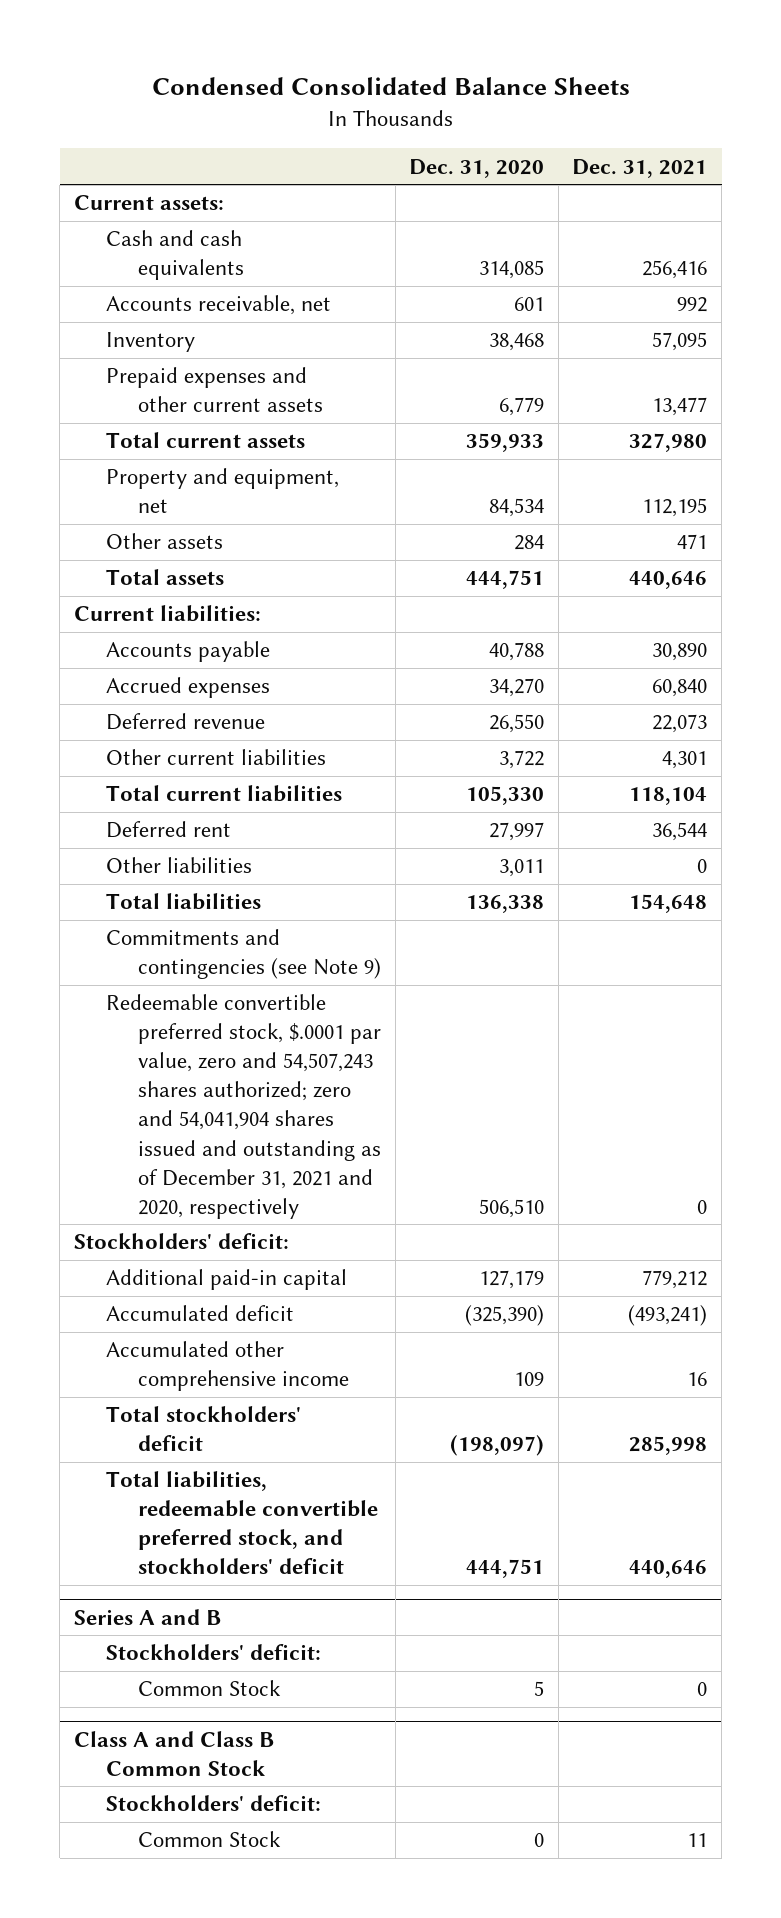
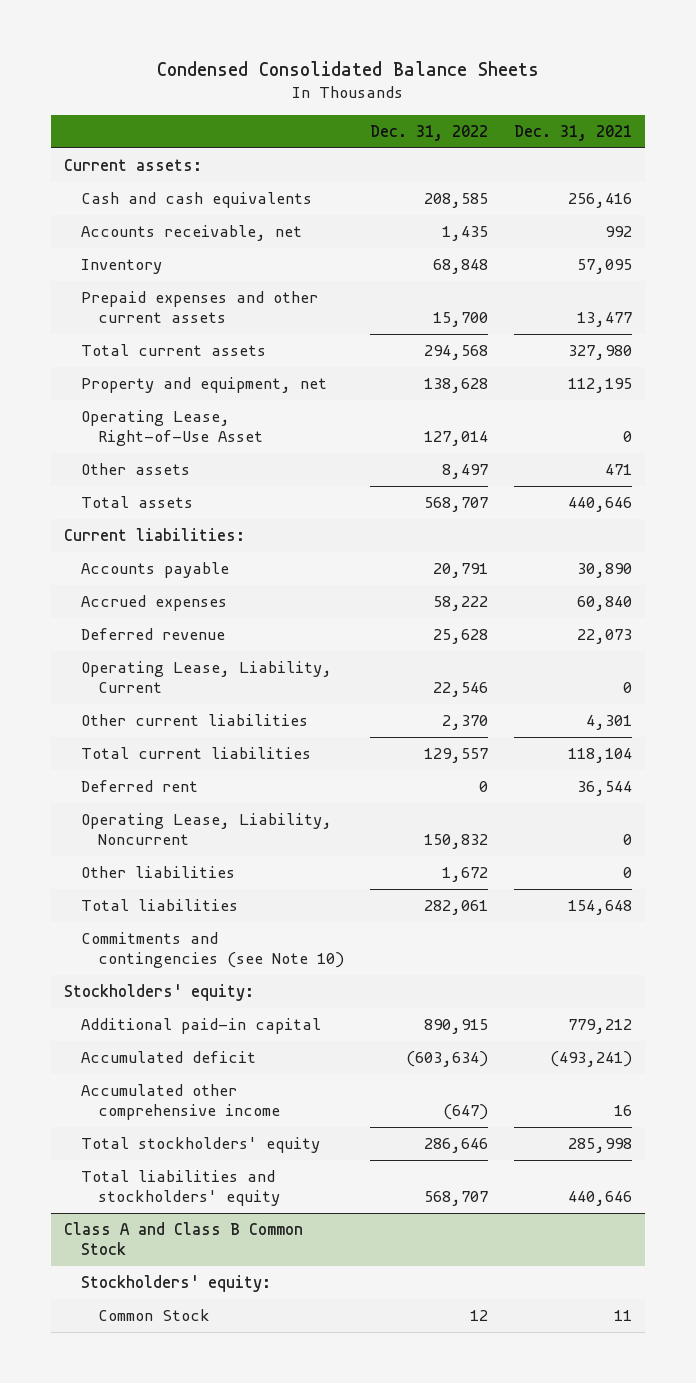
[409,158,545,178] Dec. 31, 2020 -> none
none -> [370,124,489,141] Dec. 31, 2022
none -> [81,410,264,447] Operating Lease, Right-of-Use Asset
none -> [81,661,333,694] Operating Lease, Liability, Current
none -> [81,813,333,846] Operating Lease, Liability, Noncurrent
[106,994,382,1219] Redeemable convertible preferred stock, $.0001 par value, zero and 54,507,243 shares authorized; zero and 54,041,904 shares issued and outstanding as of December 31, 2021 and 2020, respectively -> none
[106,929,382,980] Commitments and contingencies (see Note 9) -> [81,932,345,969] Commitments and contingencies (see Note 10)
[73,1233,289,1250] Stockholders' deficit: -> [63,984,254,1002] Stockholders' equity:
[73,1608,221,1625] Series A and B -> none
[106,1644,322,1661] Stockholders' deficit: -> none
[138,1680,282,1697] Common Stock -> none
[106,1406,302,1452] Total stockholders' deficit -> [81,1137,321,1154] Total stockholders' equity
[106,1471,379,1575] Total liabilities, redeemable convertible preferred stock, and stockholders' deficit -> [81,1170,281,1207] Total liabilities and stockholders' equity
[106,1795,322,1812] Stockholders' deficit: -> [81,1275,272,1293] Stockholders' equity:

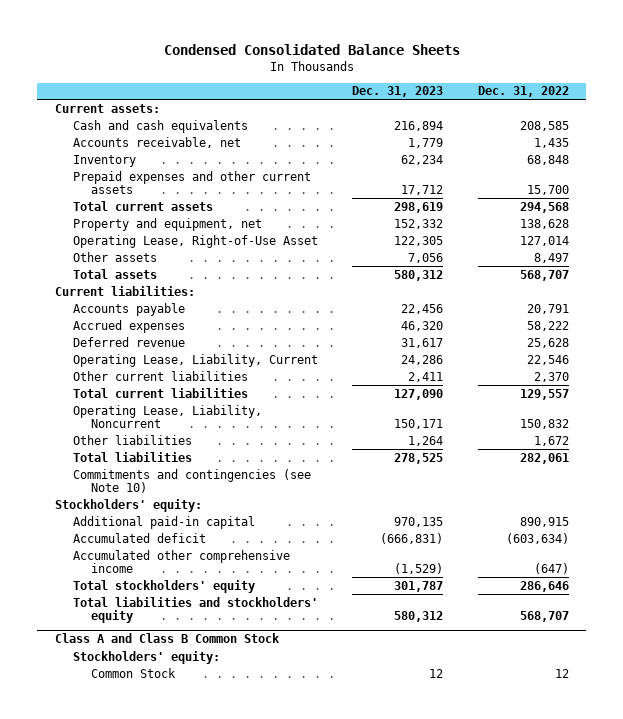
[514,124,633,141] Dec. 31, 2021 -> none
none -> [352,86,444,98] Dec. 31, 2023
[81,780,199,793] Deferred rent -> none

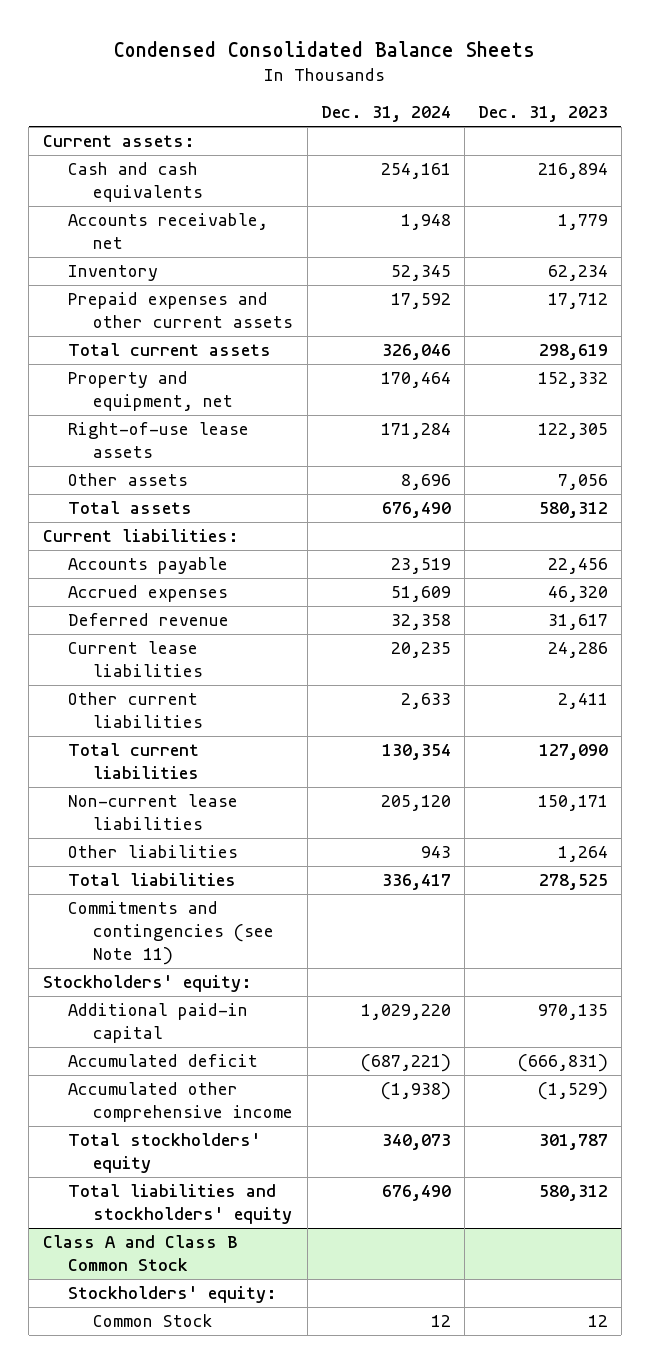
[477,86,569,98] Dec. 31, 2022 -> none
none -> [320,106,451,123] Dec. 31, 2024
[72,234,318,248] Operating Lease, Right-of-Use Asset -> [67,422,249,459] Right-of-use lease assets
[72,353,318,367] Operating Lease, Liability, Current -> [67,641,204,678] Current lease liabilities
[72,404,262,429] Operating Lease, Liability, Noncurrent -> [67,794,238,831] Non-current lease liabilities
[72,468,311,494] Commitments and contingencies (see Note 10) -> [67,901,275,966] Commitments and contingencies (see Note 11)

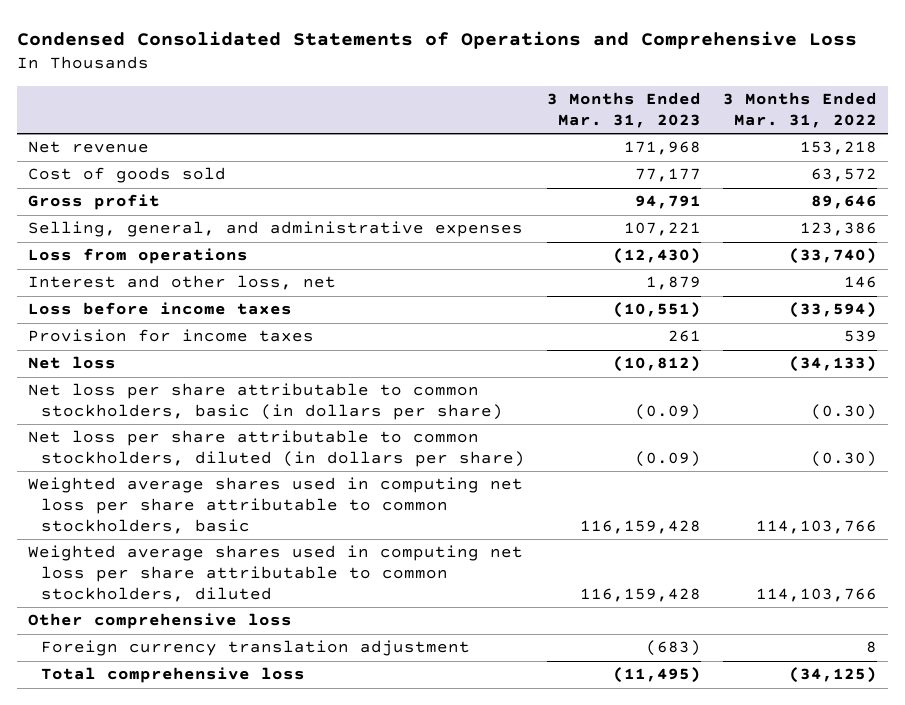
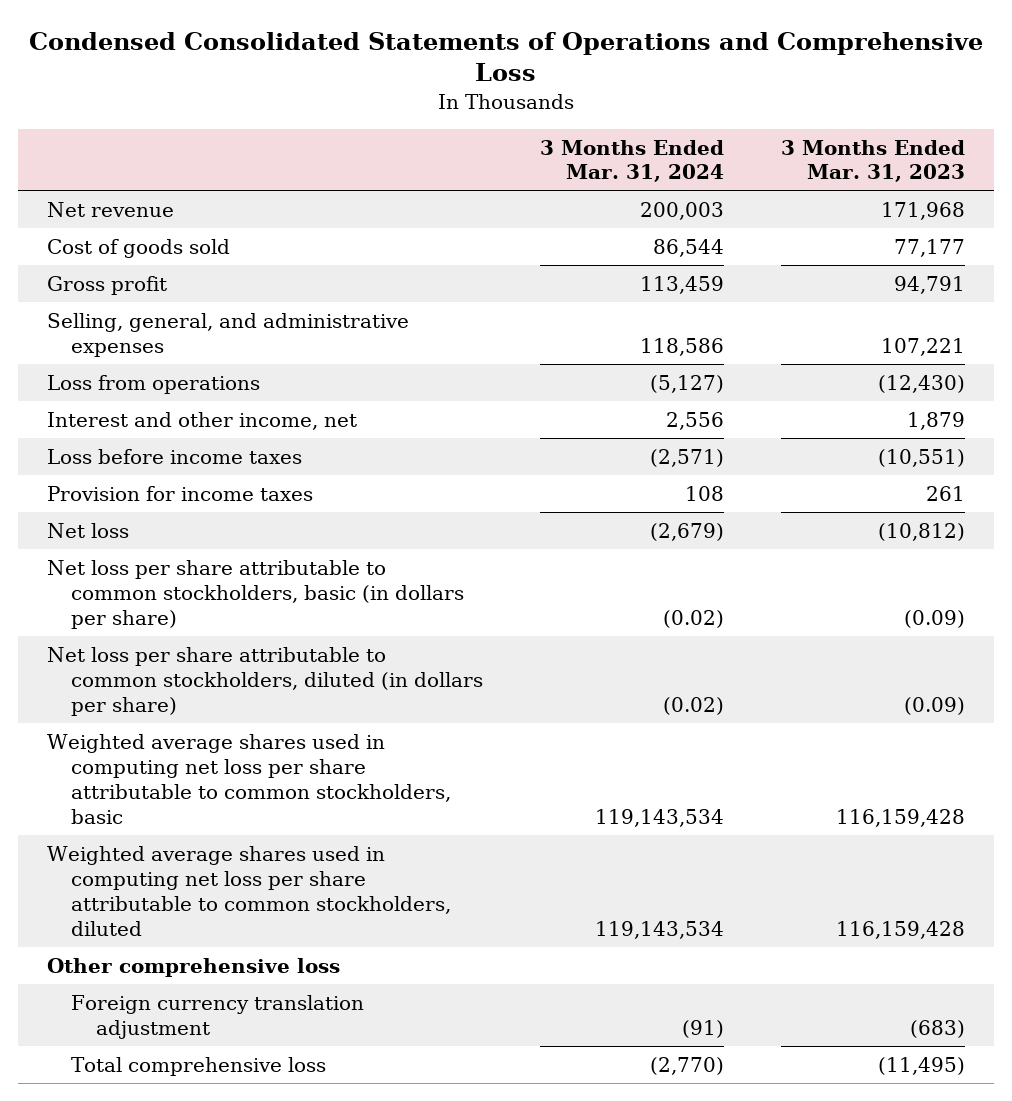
[723,92,878,129] 3 Months Ended Mar. 31, 2022 -> none
none -> [540,139,725,183] 3 Months Ended Mar. 31, 2024
[28,275,337,291] Interest and other loss, net -> [46,411,357,430] Interest and other income, net

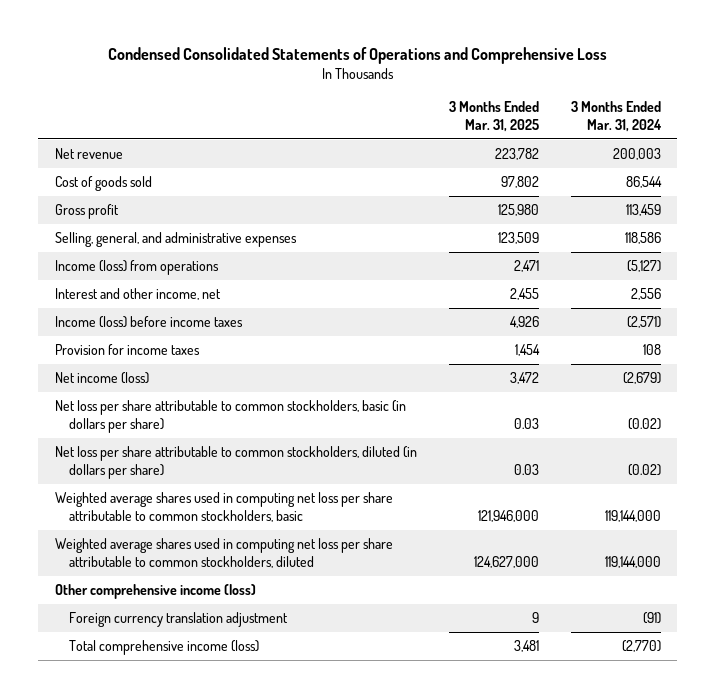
[781,139,966,183] 3 Months Ended Mar. 31, 2023 -> none
none -> [448,101,539,132] 3 Months Ended Mar. 31, 2025
[46,374,260,394] Loss from operations -> [54,260,219,276] Income (loss) from operations
[46,448,302,464] Loss before income taxes -> [54,316,243,329] Income (loss) before income taxes
[46,522,129,538] Net loss -> [54,372,149,385] Net income (loss)
[595,808,725,827] 119,143,534 -> [604,509,661,522] 119,144,000
[595,920,725,939] 119,143,534 -> [604,555,661,568] 119,144,000
[46,957,340,977] Other comprehensive loss -> [54,584,256,600] Other comprehensive income (loss)
[71,1056,327,1076] Total comprehensive loss -> [69,640,260,656] Total comprehensive income (loss)

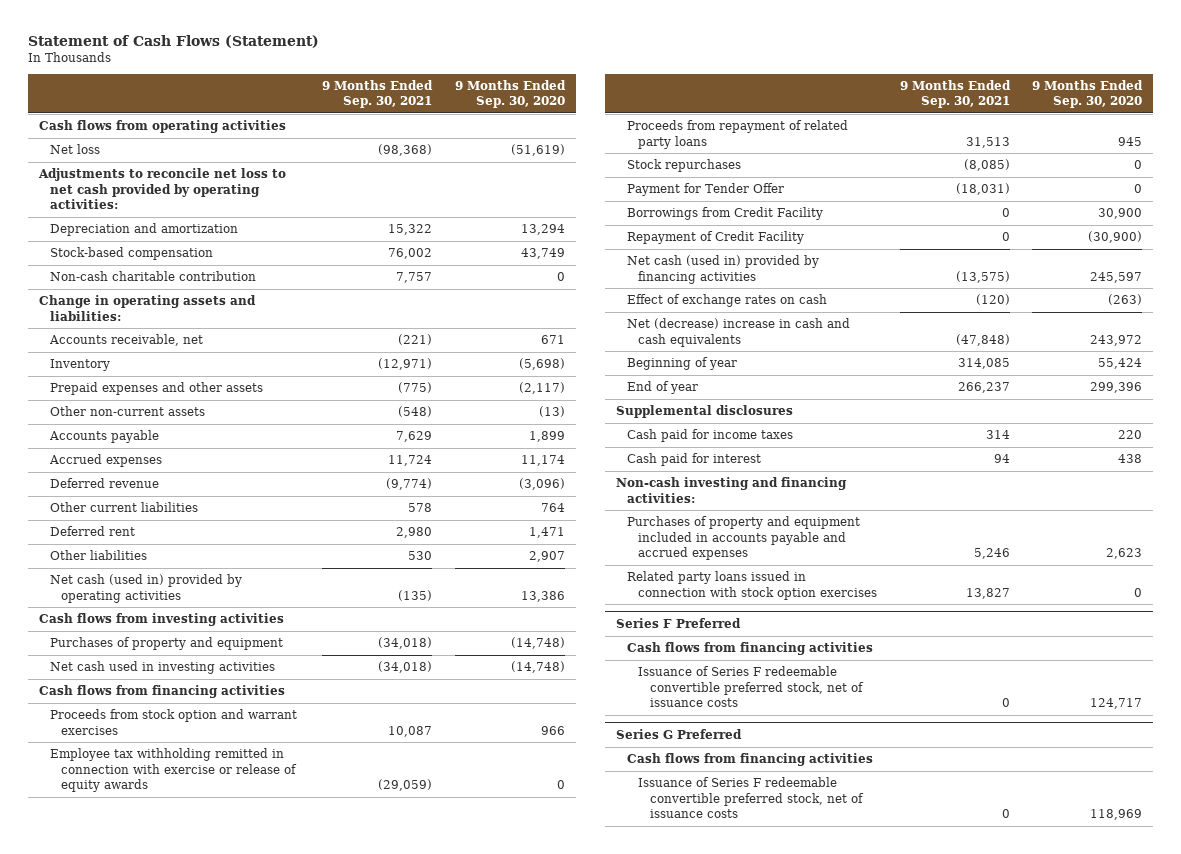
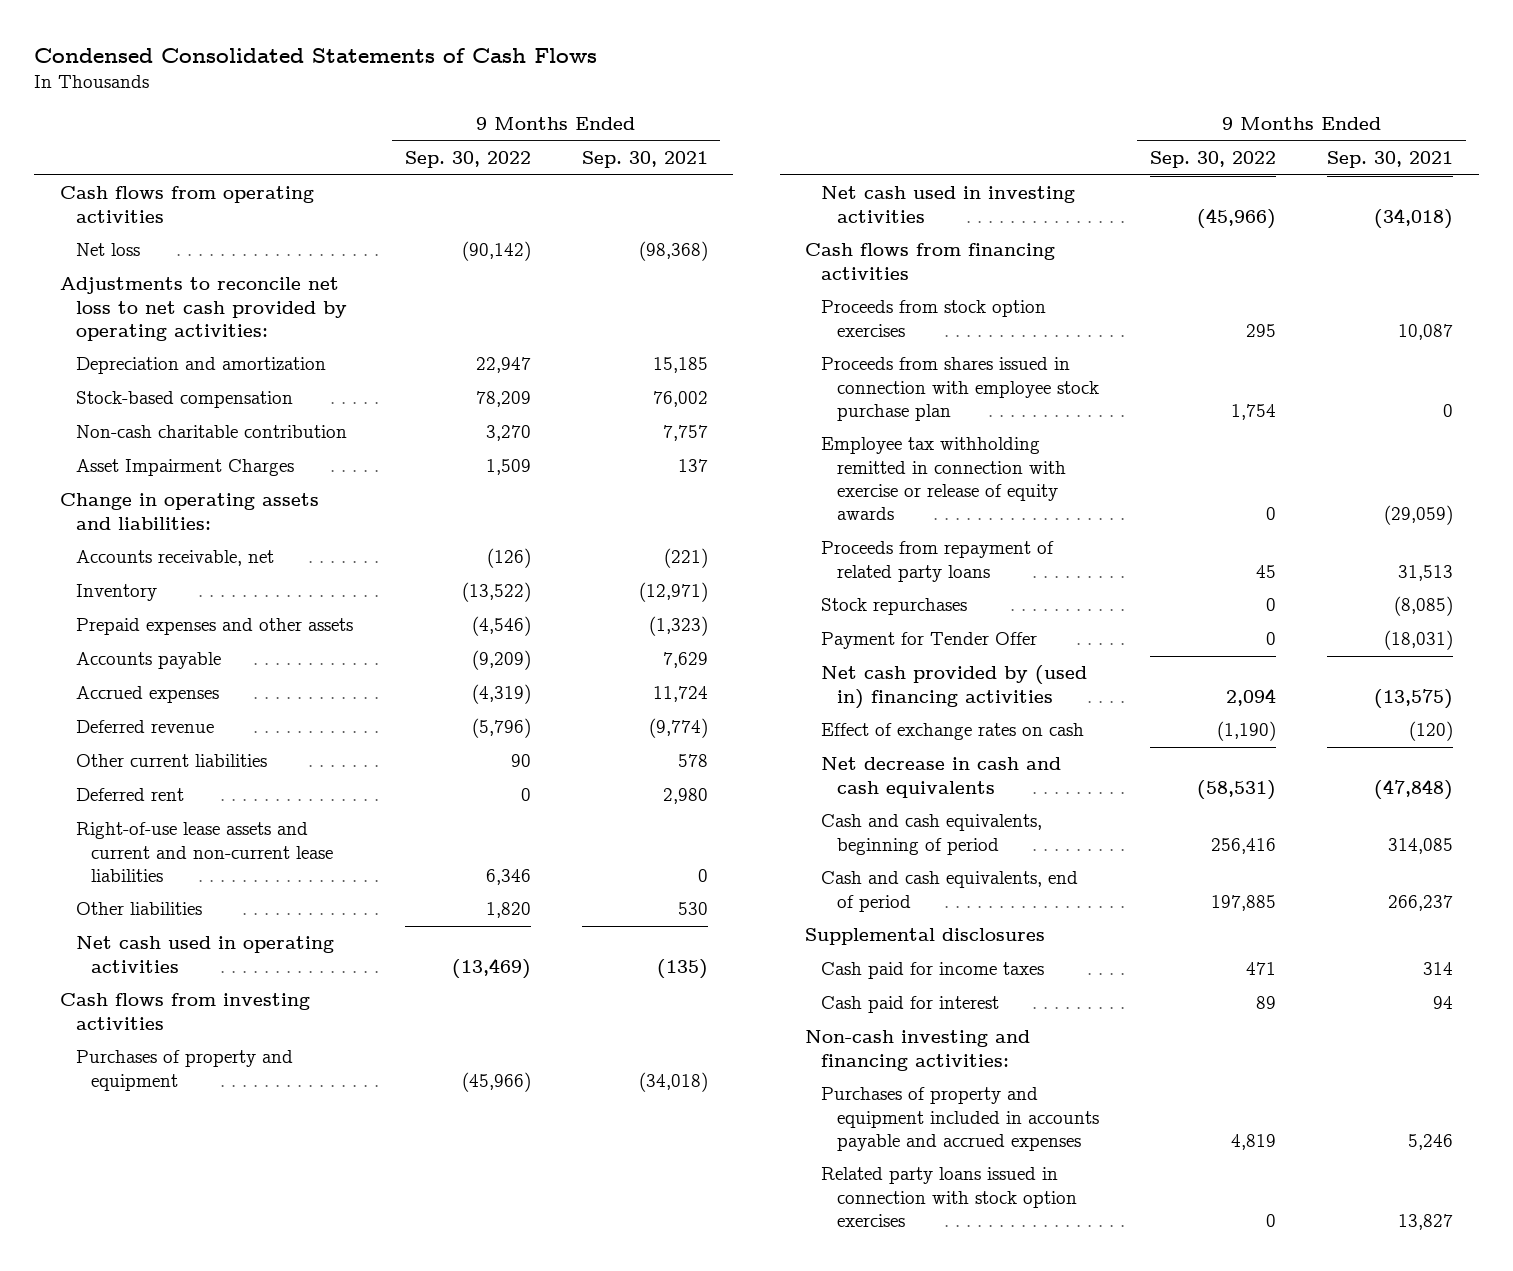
[27,35,319,49] Statement of Cash Flows (Statement) -> [34,47,598,63] Condensed Consolidated Statements of Cash Flows
[454,79,566,109] 9 Months Ended Sep. 30, 2020 -> none
none -> [404,151,531,169] Sep. 30, 2022
[388,224,433,236] 15,322 -> [652,357,708,374] 15,185
none -> [75,459,294,477] Asset Impairment Charges
[50,406,206,417] Other non-current assets -> none
[398,382,433,394] (775) -> [648,616,708,637] (1,323)
none -> [75,822,334,882] Right-of-use lease assets and current and non-current lease liabilities
[50,574,243,603] Net cash (used in) provided by operating activities -> [75,936,334,973] Net cash used in operating activities
[50,709,298,735] Proceeds from stock option and warrant exercises -> [821,300,1047,337] Proceeds from stock option exercises
none -> [821,357,1099,421] Proceeds from shares issued in connection with employee stock purchase plan
[627,207,824,221] Borrowings from Credit Facility -> none
[627,231,805,245] Repayment of Credit Facility -> none
[627,255,820,284] Net cash (used in) provided by financing activities -> [821,665,1088,709] Net cash provided by (used in) financing activities
[627,318,851,347] Net (decrease) increase in cash and cash equivalents -> [821,757,1062,798] Net decrease in cash and cash equivalents
[627,357,738,371] Beginning of year -> [821,814,1043,855] Cash and cash equivalents, beginning of period
[627,381,699,395] End of year -> [821,871,1079,912] Cash and cash equivalents, end of period
[616,617,742,628] Series F Preferred -> none
[627,642,874,656] Cash flows from financing activities -> none
[638,666,864,707] Issuance of Series F redeemable convertible preferred stock, net of issuance costs -> none
[616,728,743,739] Series G Preferred -> none
[627,753,874,767] Cash flows from financing activities -> none
[638,777,864,818] Issuance of Series F redeemable convertible preferred stock, net of issuance costs -> none

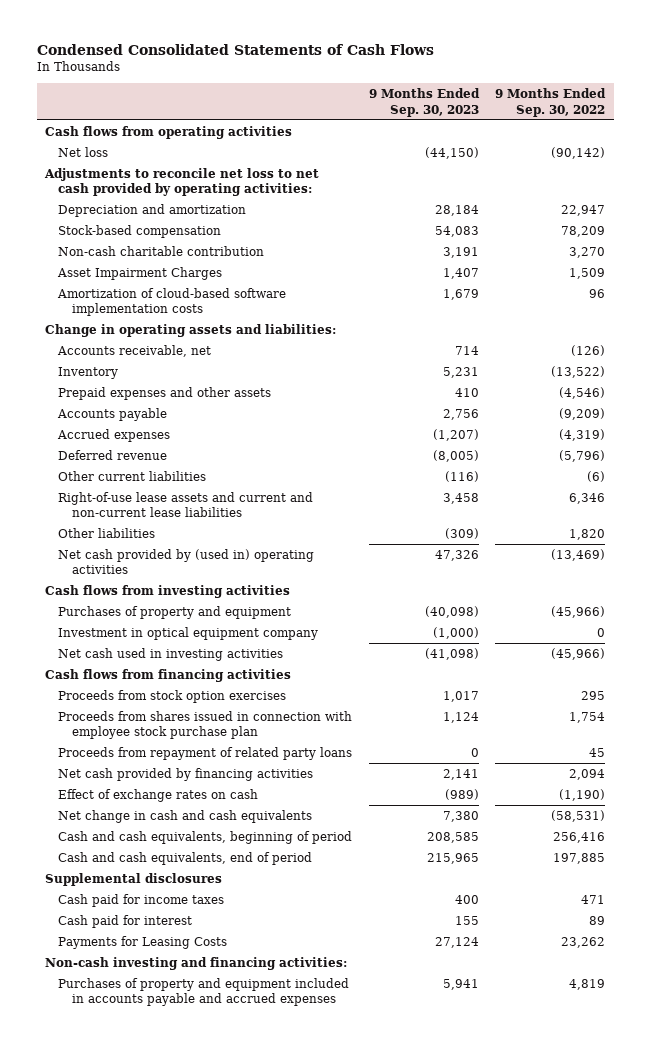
[581,151,708,169] Sep. 30, 2021 -> none
none -> [368,88,480,117] 9 Months Ended Sep. 30, 2023
none -> [57,287,287,317] Amortization of cloud-based software implementation costs
[75,788,184,802] Deferred rent -> none
[510,754,531,768] 90 -> [587,470,606,482] (6)
[75,936,334,973] Net cash used in operating activities -> [58,548,315,575] Net cash provided by (used in) operating activities
none -> [58,626,319,640] Investment in optical equipment company
[821,437,1066,520] Employee tax withholding remitted in connection with exercise or release of equity awards -> none
[821,598,968,616] Stock repurchases -> none
[821,632,1038,650] Payment for Tender Offer -> none
[821,665,1088,709] Net cash provided by (used in) financing activities -> [58,767,314,781] Net cash provided by financing activities
[821,757,1062,798] Net decrease in cash and cash equivalents -> [58,809,313,823] Net change in cash and cash equivalents
none -> [58,935,228,949] Payments for Leasing Costs
[821,1167,1077,1227] Related party loans issued in connection with stock option exercises -> none

